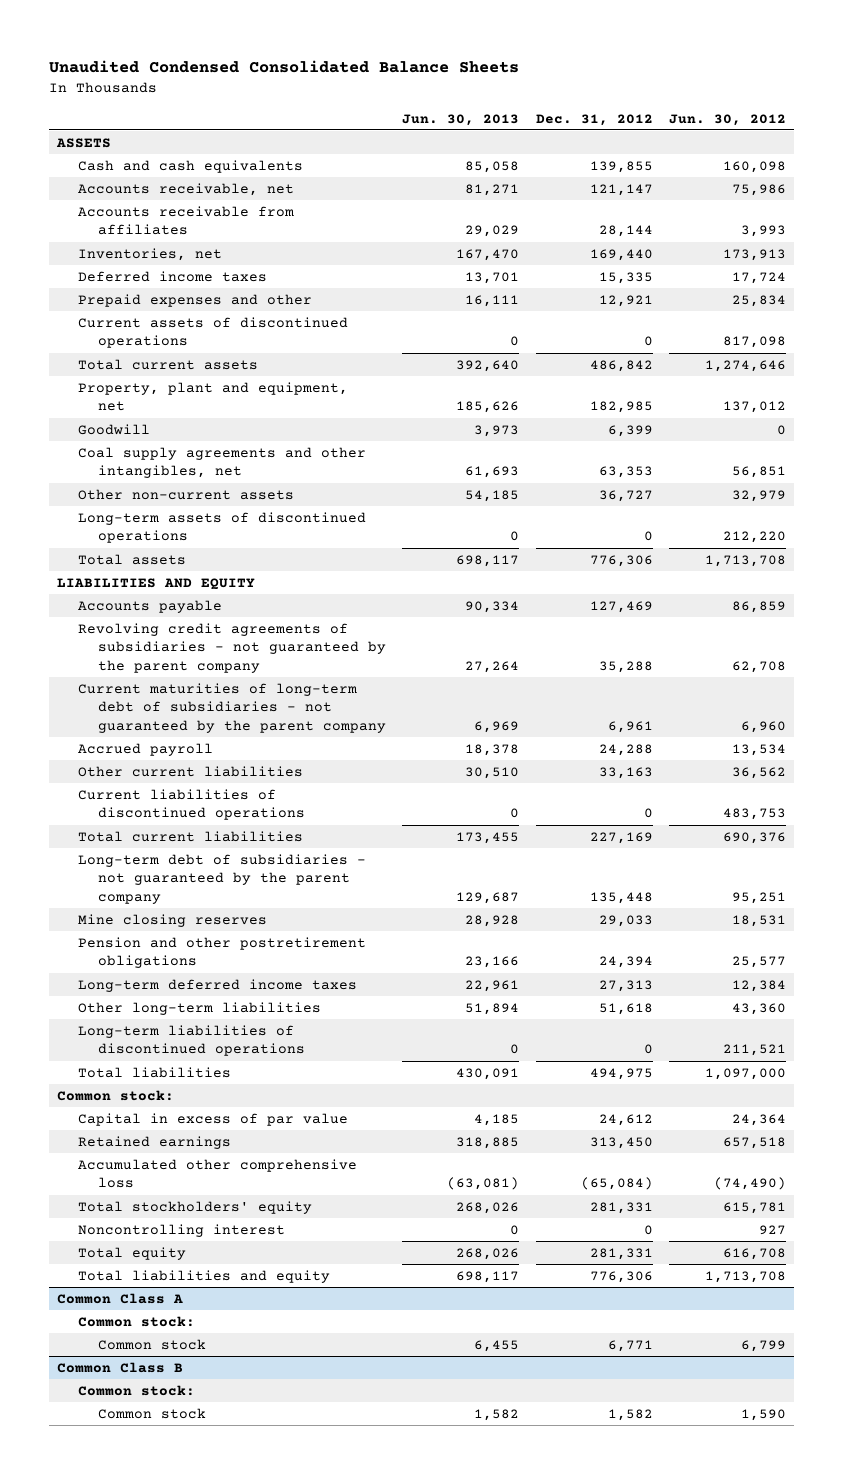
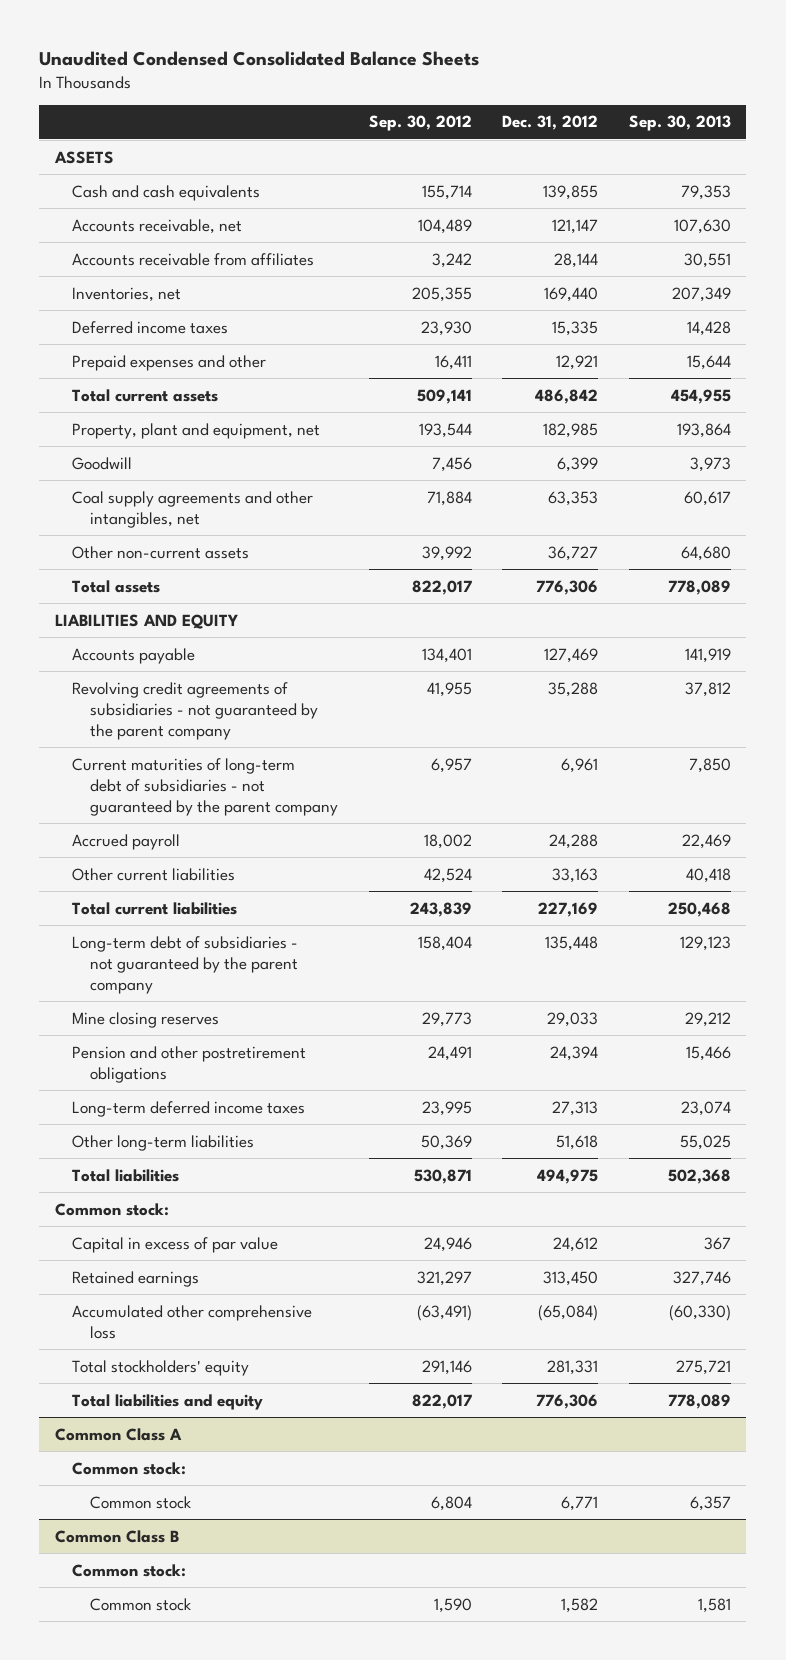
[402,113,520,126] Jun. 30, 2013 -> none
[668,113,786,126] Jun. 30, 2012 -> none
none -> [368,115,472,132] Sep. 30, 2012
none -> [629,115,732,132] Sep. 30, 2013
[77,316,348,349] Current assets of discontinued operations -> none
[77,511,366,544] Long-term assets of discontinued operations -> none
[77,788,306,821] Current liabilities of discontinued operations -> none
[77,1024,306,1057] Long-term liabilities of discontinued operations -> none
[77,1223,285,1237] Noncontrolling interest -> none
[77,1246,186,1260] Total equity -> none

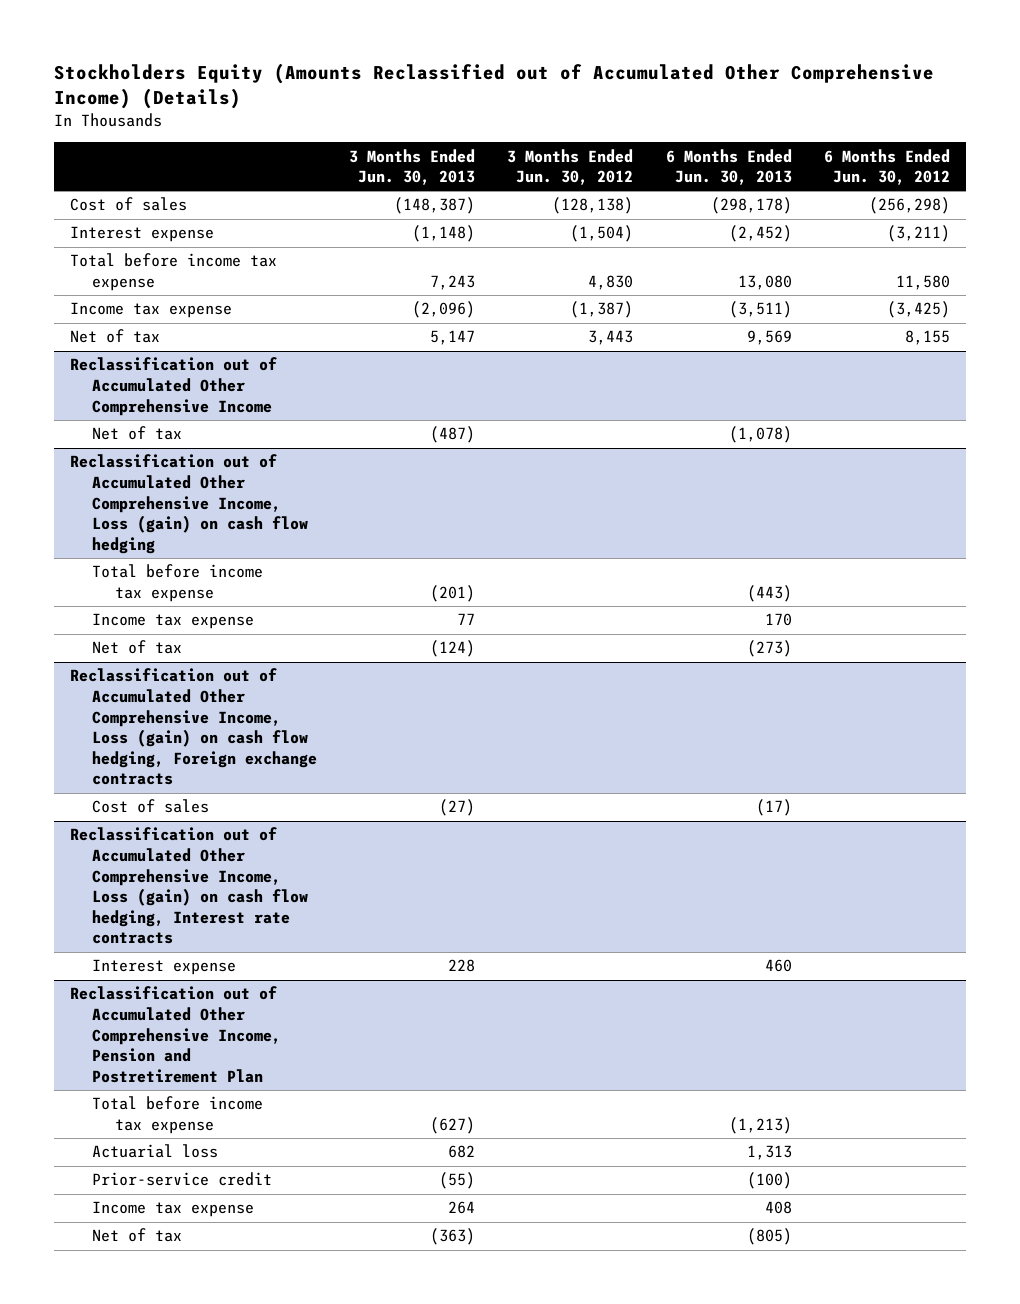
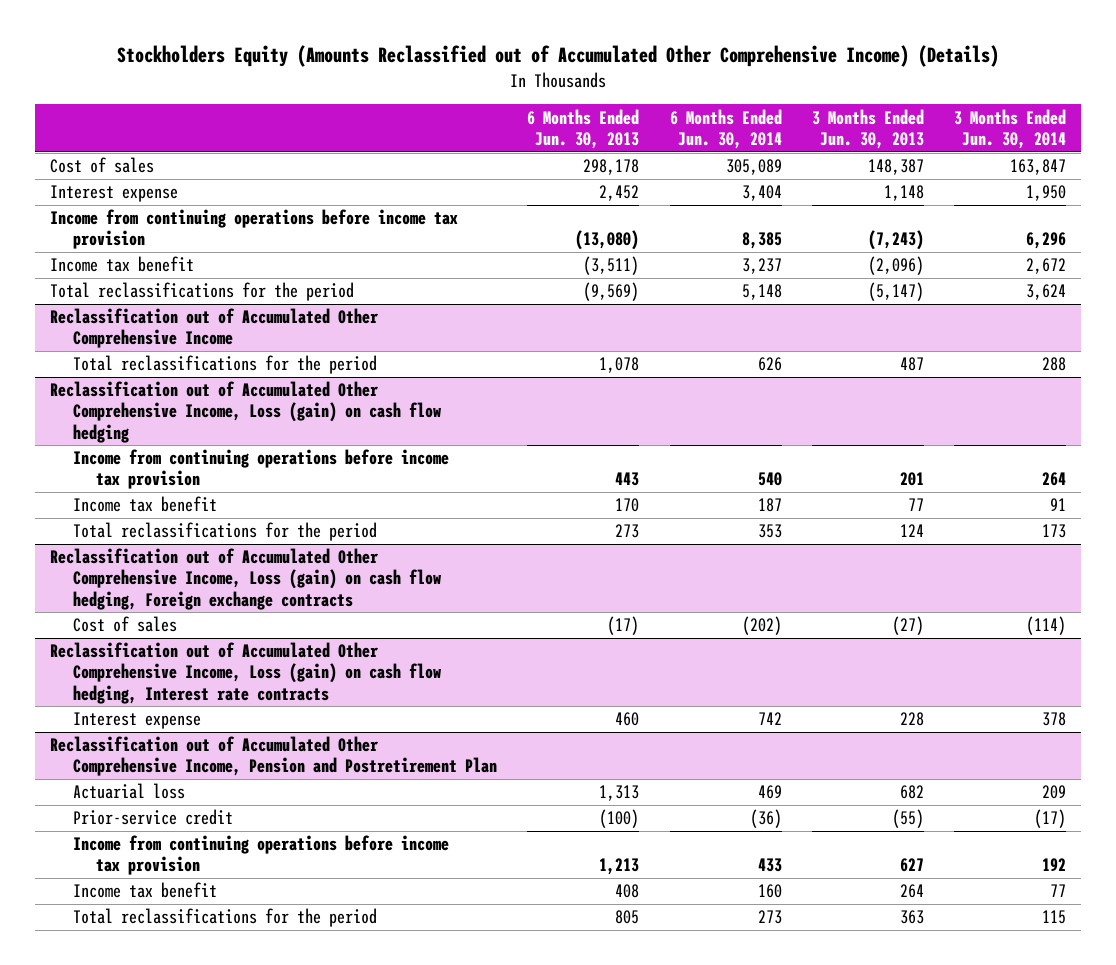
[507,148,634,186] 3 Months Ended Jun. 30, 2012 -> none
[823,148,950,186] 6 Months Ended Jun. 30, 2012 -> none
none -> [669,108,782,149] 6 Months Ended Jun. 30, 2014
none -> [954,108,1067,149] 3 Months Ended Jun. 30, 2014
[69,329,160,344] Net of tax -> none
[394,197,476,215] (148,387) -> [867,159,924,176] 148,387
[710,197,792,215] (298,178) -> [583,159,640,176] 298,178
[412,225,476,243] (1,148) -> [883,185,924,202] 1,148
[728,225,792,243] (2,452) -> [599,185,640,202] 2,452
[69,253,277,292] Total before income tax expense -> [49,209,458,250] Income from continuing operations before income tax provision
[430,275,476,291] 7,243 -> [867,230,924,251] (7,243)
[737,275,792,291] 13,080 -> [575,230,640,251] (13,080)
[69,302,232,319] Income tax expense -> [49,256,194,273] Income tax benefit
none -> [49,282,354,302] Total reclassifications for the period
[92,426,183,441] Net of tax -> none
none -> [73,355,378,375] Total reclassifications for the period
[92,640,183,655] Net of tax -> none
[92,564,264,603] Total before income tax expense -> [73,449,450,490] Income from continuing operations before income tax provision
[430,585,476,603] (201) -> [899,472,924,487] 201
[746,585,792,603] (443) -> [615,472,640,487] 443
[92,613,255,630] Income tax expense -> [73,496,218,513] Income tax benefit
none -> [73,522,378,542] Total reclassifications for the period
[92,1096,264,1135] Total before income tax expense -> none
[92,1228,183,1243] Net of tax -> none
none -> [73,835,450,876] Income from continuing operations before income tax provision
[92,1201,255,1218] Income tax expense -> [73,882,218,899] Income tax benefit
none -> [73,908,378,928] Total reclassifications for the period

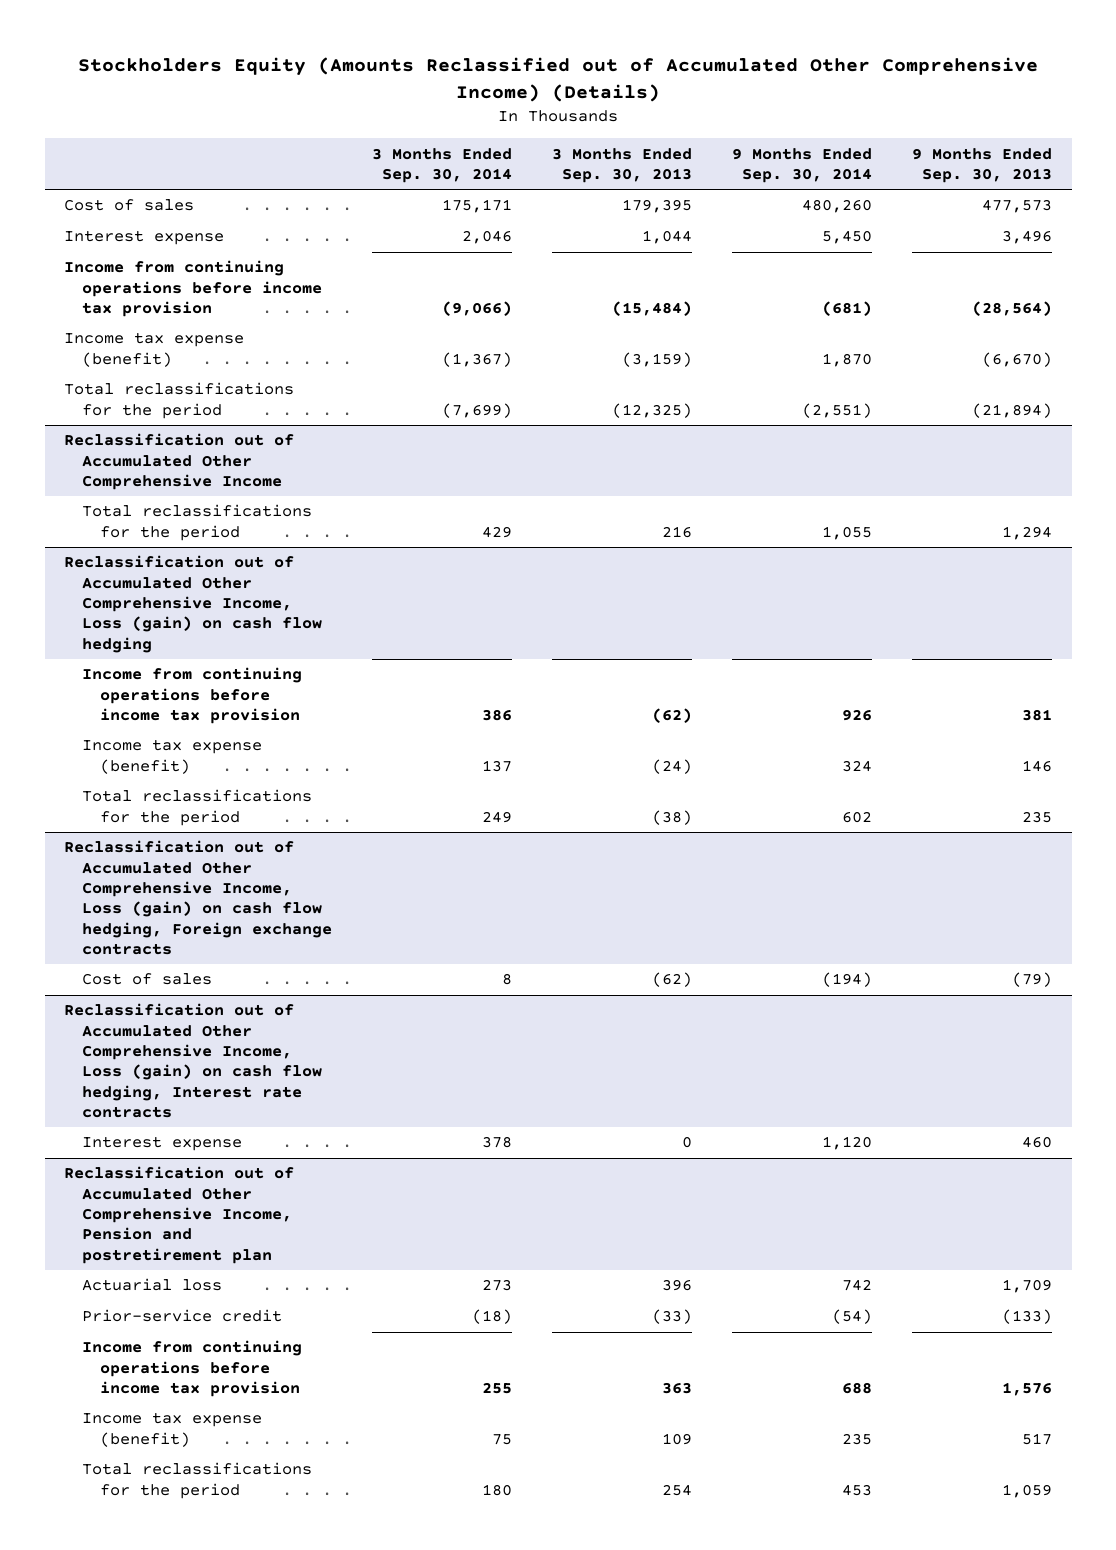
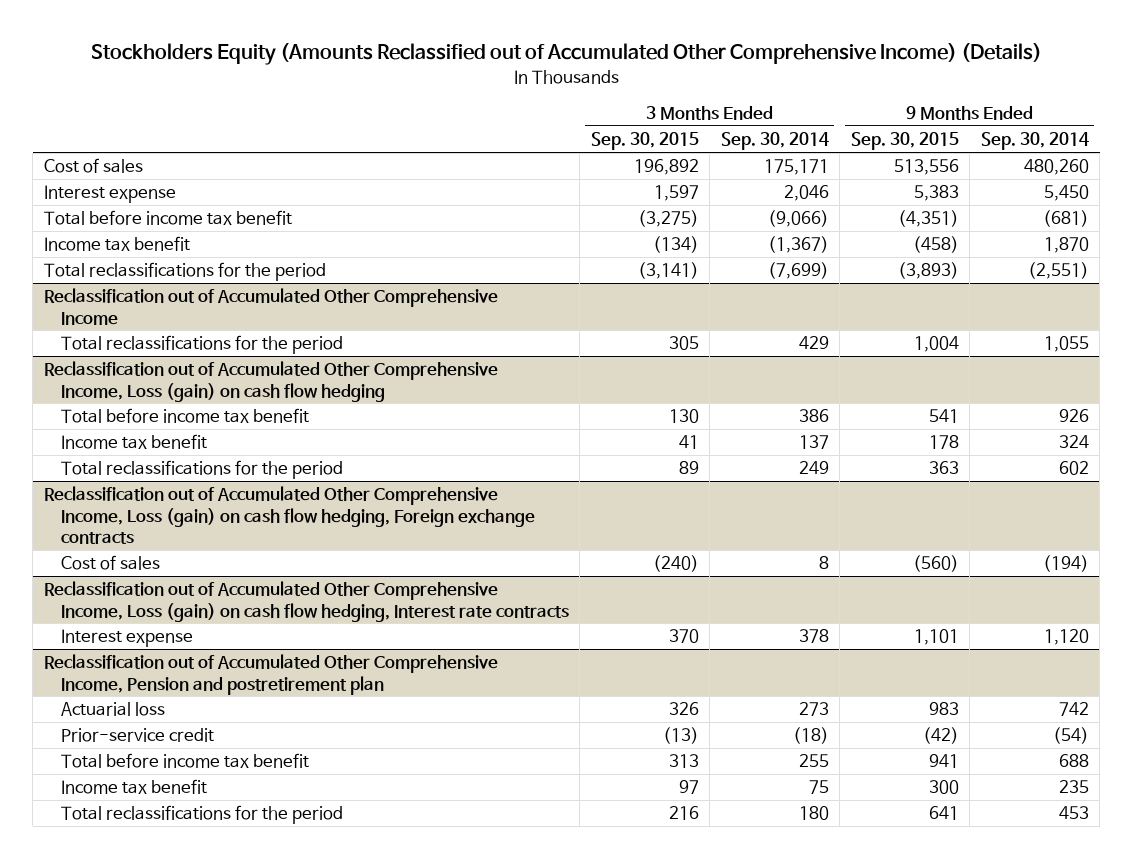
[552,147,693,184] 3 Months Ended Sep. 30, 2013 -> none
[911,147,1052,184] 9 Months Ended Sep. 30, 2013 -> none
none -> [590,132,699,151] Sep. 30, 2015
none -> [850,132,959,151] Sep. 30, 2015
[64,260,323,317] Income from continuing operations before income tax provision -> [43,210,292,226] Total before income tax benefit
[64,332,245,367] Income tax expense (benefit) -> [43,236,190,252] Income tax benefit
[82,667,303,724] Income from continuing operations before income tax provision -> [60,408,309,424] Total before income tax benefit
[82,739,263,774] Income tax expense (benefit) -> [60,434,207,450] Income tax benefit
[82,1340,303,1397] Income from continuing operations before income tax provision -> [60,753,309,769] Total before income tax benefit
[82,1412,263,1447] Income tax expense (benefit) -> [60,779,207,795] Income tax benefit

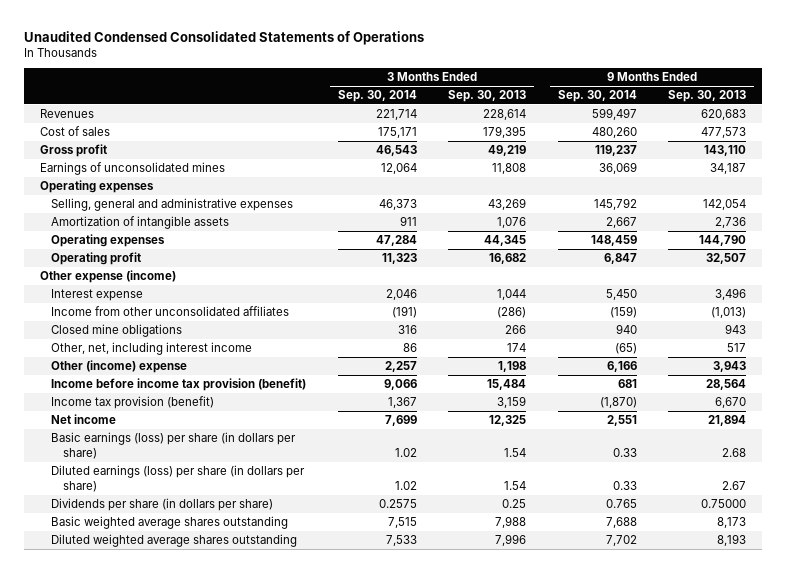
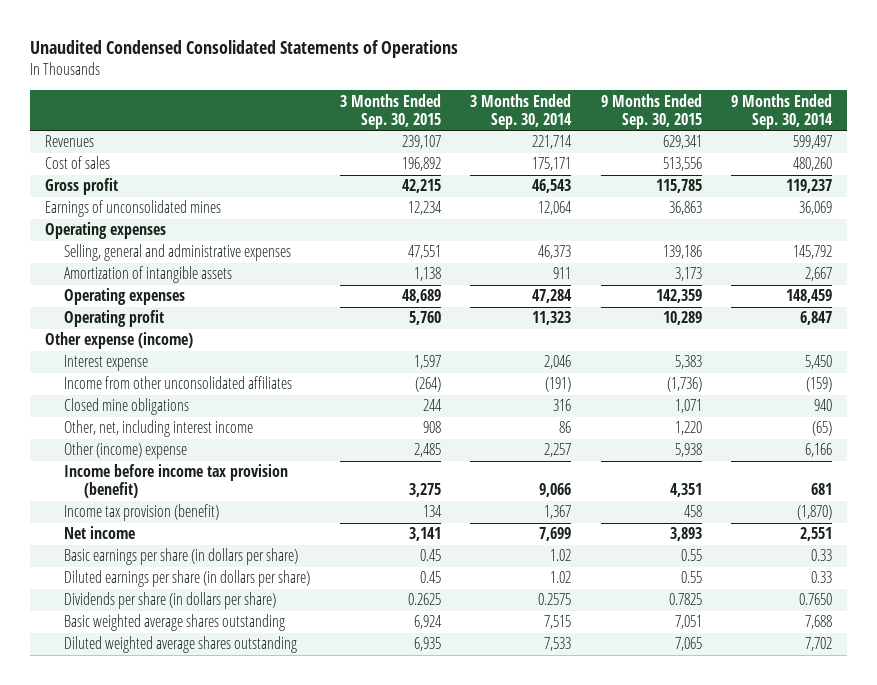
[448,90,527,103] Sep. 30, 2013 -> none
[668,90,747,103] Sep. 30, 2013 -> none
none -> [339,93,441,129] 3 Months Ended Sep. 30, 2015
none -> [600,93,702,129] 9 Months Ended Sep. 30, 2015
[51,432,297,459] Basic earnings (loss) per share (in dollars per share) -> [64,548,299,566] Basic earnings per share (in dollars per share)
[51,465,306,492] Diluted earnings (loss) per share (in dollars per share) -> [64,570,311,588] Diluted earnings per share (in dollars per share)
[605,499,637,509] 0.765 -> [798,593,832,606] 0.7650

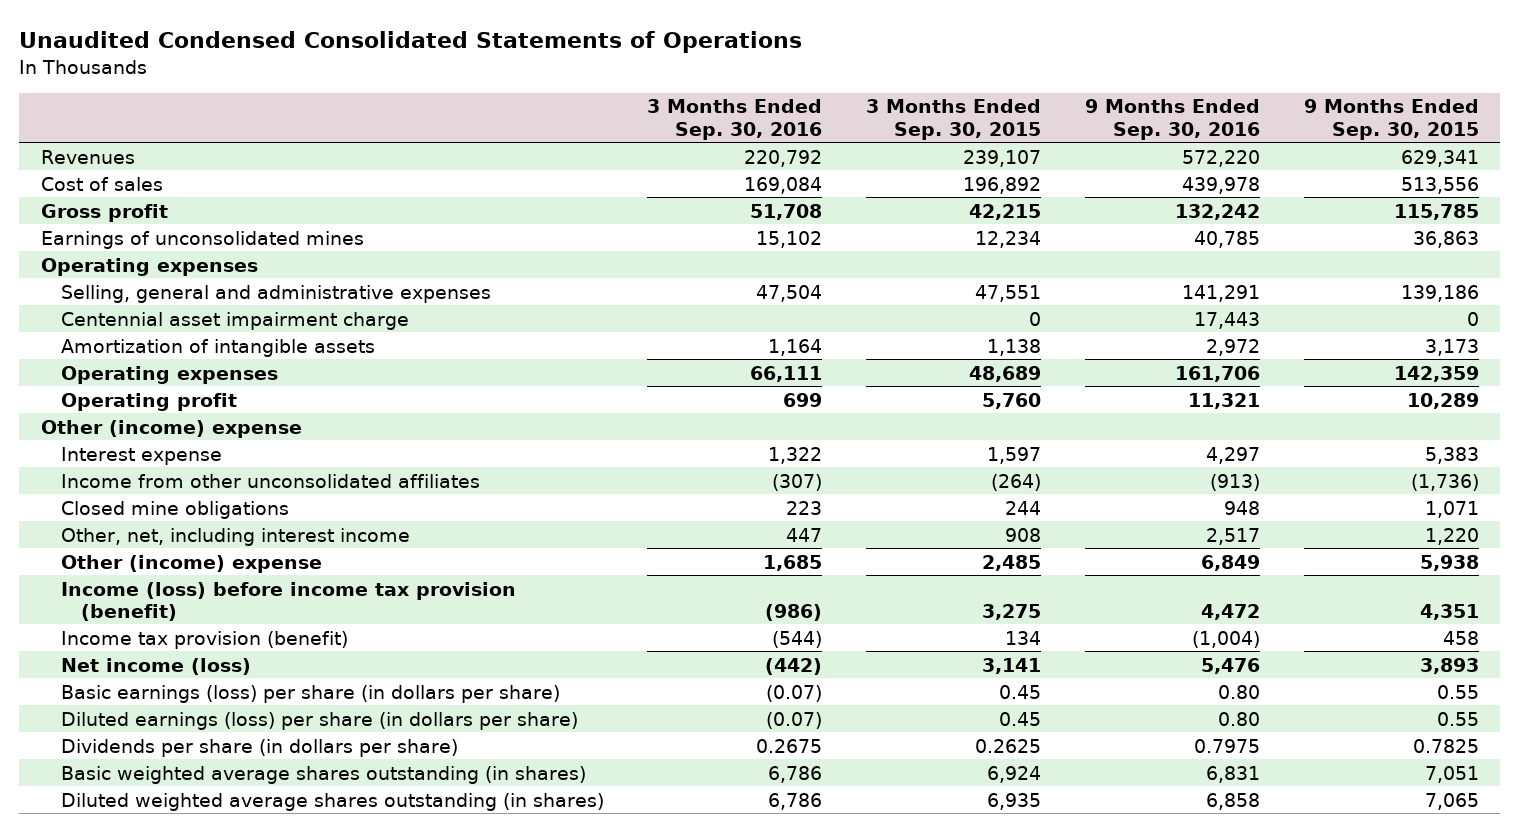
[470,93,573,129] 3 Months Ended Sep. 30, 2014 -> none
[730,93,833,129] 9 Months Ended Sep. 30, 2014 -> none
none -> [647,99,823,140] 3 Months Ended Sep. 30, 2016
none -> [1084,99,1260,140] 9 Months Ended Sep. 30, 2016
none -> [60,311,409,330] Centennial asset impairment charge
[44,332,193,350] Other expense (income) -> [40,419,302,438] Other (income) expense
[64,464,289,499] Income before income tax provision (benefit) -> [60,581,516,621] Income (loss) before income tax provision (benefit)
[64,526,136,540] Net income -> [60,657,251,675] Net income (loss)
[64,548,299,566] Basic earnings per share (in dollars per share) -> [60,684,560,703] Basic earnings (loss) per share (in dollars per share)
[64,570,311,588] Diluted earnings per share (in dollars per share) -> [60,711,578,730] Diluted earnings (loss) per share (in dollars per share)
[64,614,286,632] Basic weighted average shares outstanding -> [60,765,586,784] Basic weighted average shares outstanding (in shares)
[64,636,298,654] Diluted weighted average shares outstanding -> [60,792,604,811] Diluted weighted average shares outstanding (in shares)

